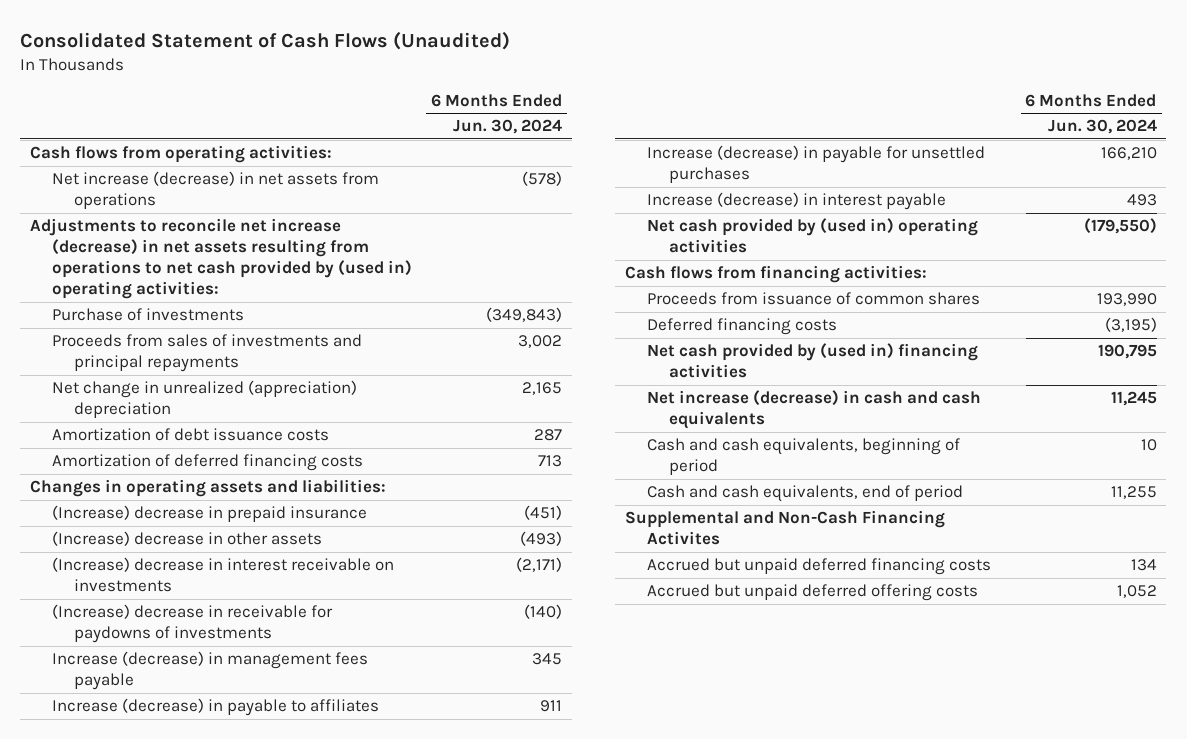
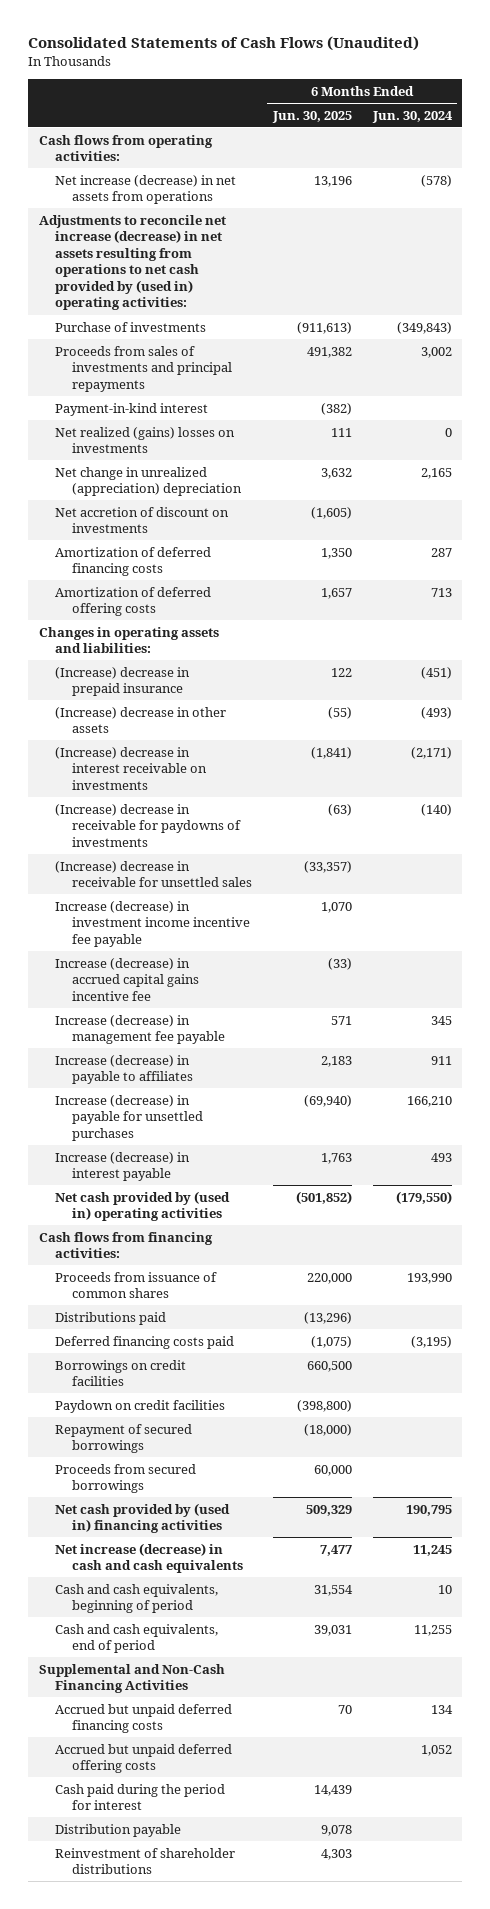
[20,31,511,51] Consolidated Statement of Cash Flows (Unaudited) -> [28,36,420,52] Consolidated Statements of Cash Flows (Unaudited)
none -> [271,110,352,123] Jun. 30, 2025
none -> [55,402,209,416] Payment-in-kind interest
none -> [55,426,236,454] Net realized (gains) losses on investments
none -> [55,506,230,534] Net accretion of discount on investments
[52,428,330,442] Amortization of debt issuance costs -> [55,546,212,577] Amortization of deferred financing costs
[52,454,364,472] Amortization of deferred financing costs -> [55,586,212,617] Amortization of deferred offering costs
none -> [55,860,252,888] (Increase) decrease in receivable for unsettled sales
none -> [55,900,250,947] Increase (decrease) in investment income incentive fee payable
none -> [55,957,199,1001] Increase (decrease) in accrued capital gains incentive fee
[52,651,369,691] Increase (decrease) in management fees payable -> [55,1014,225,1045] Increase (decrease) in management fee payable
none -> [55,1311,167,1325] Distributions paid
[646,318,837,336] Deferred financing costs -> [55,1335,235,1349] Deferred financing costs paid
none -> [55,1359,187,1387] Borrowings on credit facilities
none -> [55,1399,226,1413] Paydown on credit facilities
none -> [55,1423,193,1454] Repayment of secured borrowings
none -> [55,1463,197,1494] Proceeds from secured borrowings
[624,510,945,546] Supplemental and Non-Cash Financing Activites -> [38,1663,225,1694] Supplemental and Non-Cash Financing Activities
none -> [55,1783,226,1811] Cash paid during the period for interest
none -> [55,1823,182,1837] Distribution payable
none -> [55,1847,236,1875] Reinvestment of shareholder distributions

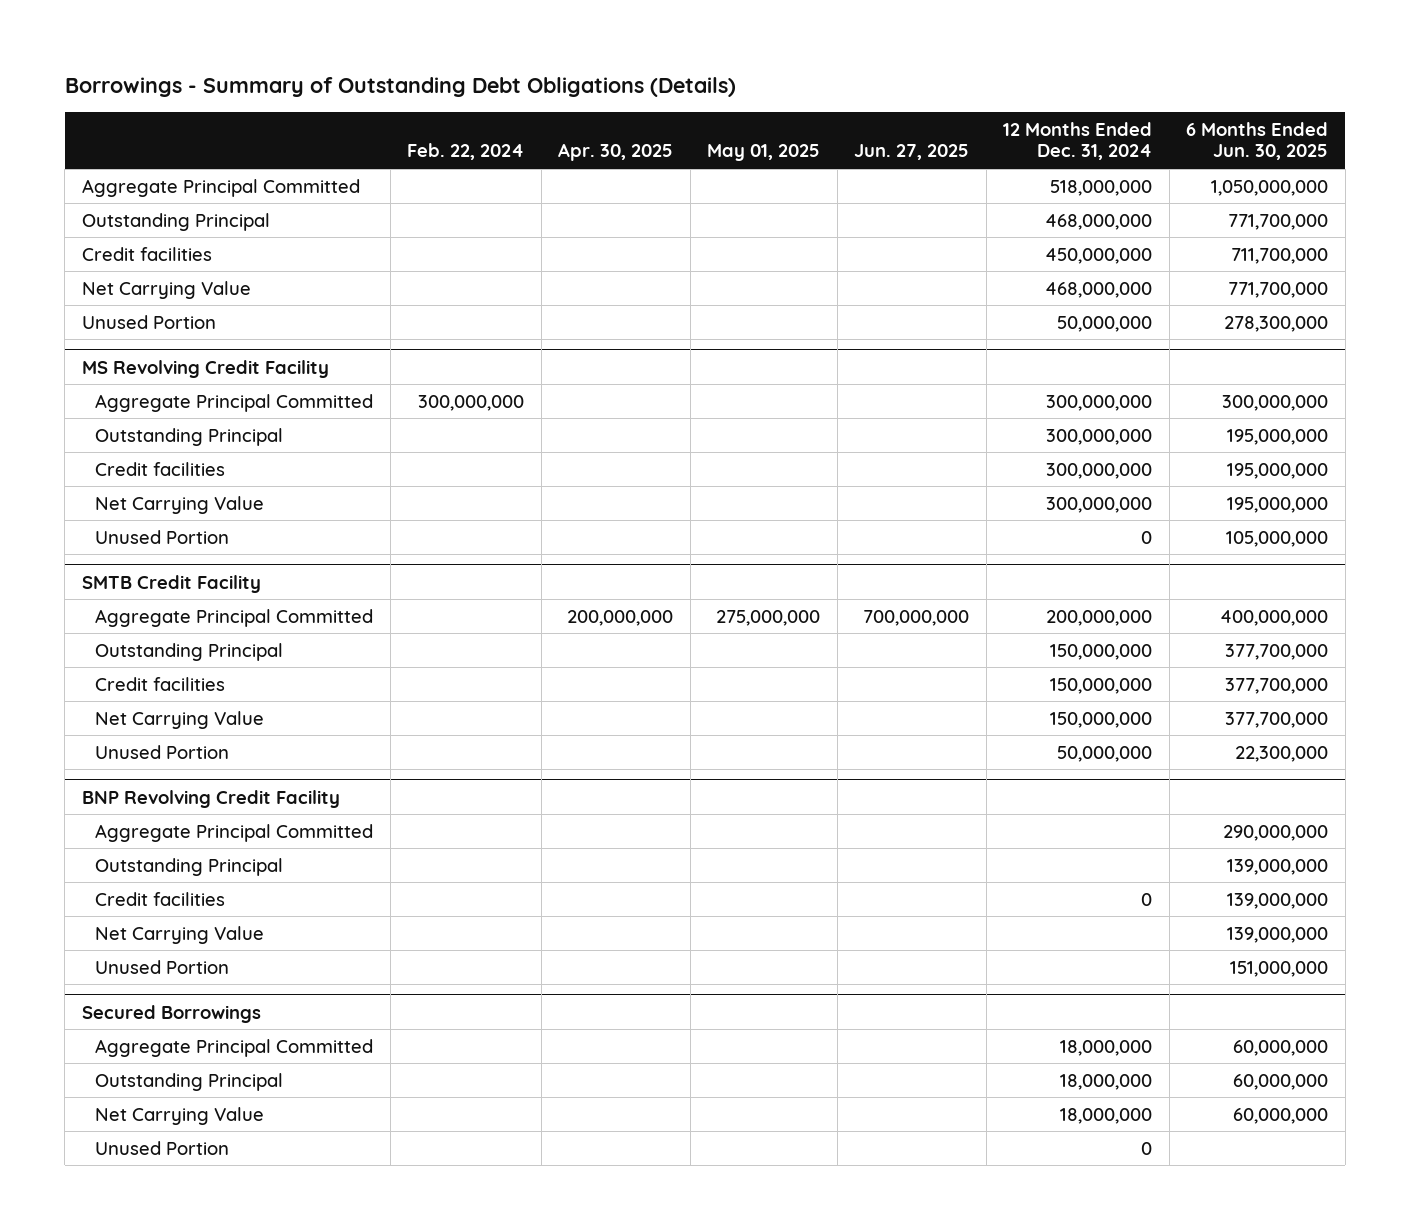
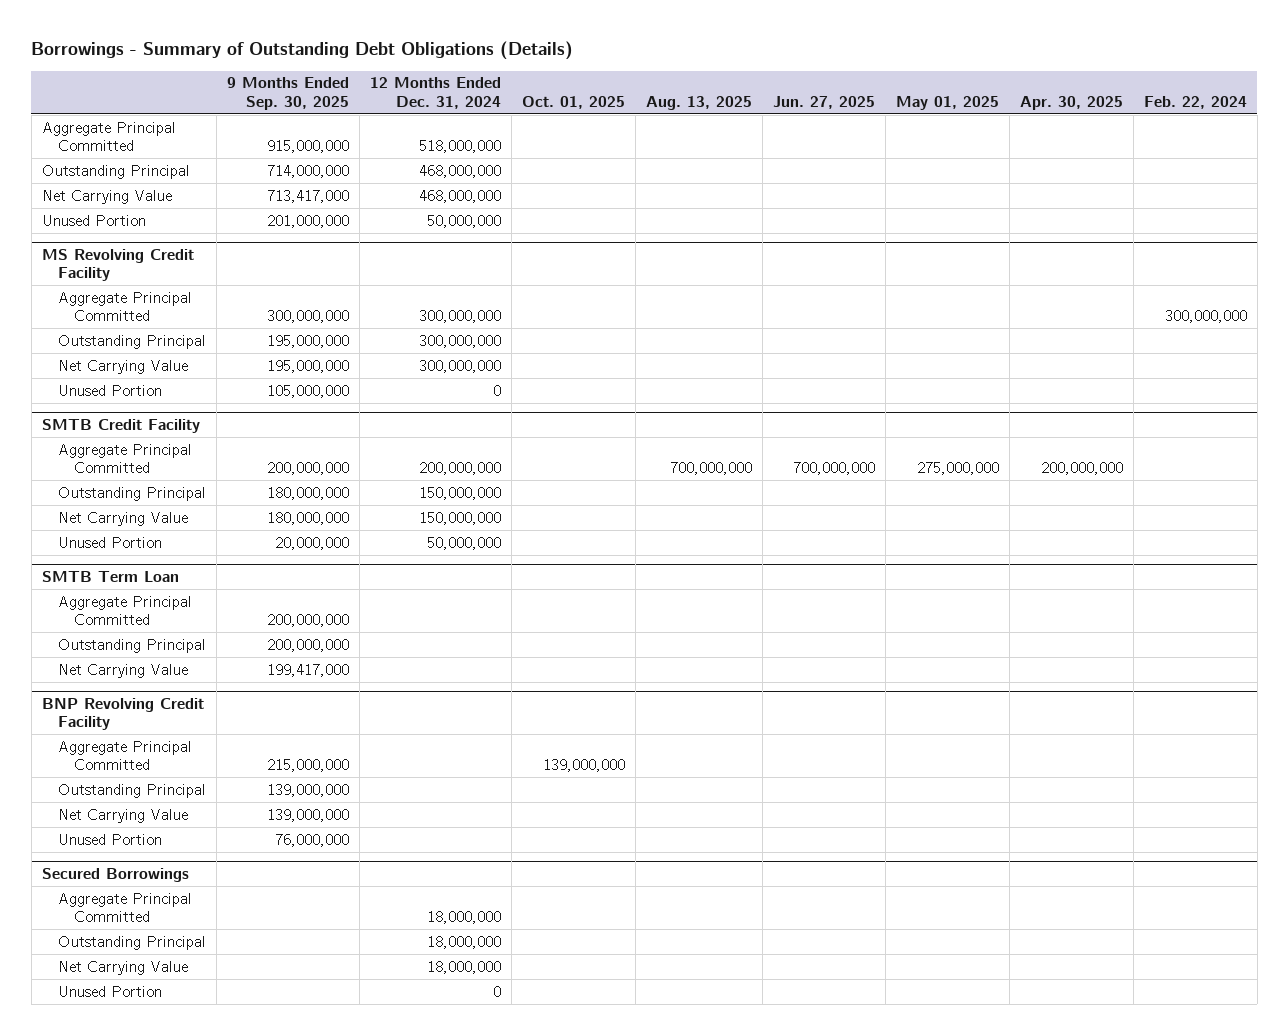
[1186,121,1329,161] 6 Months Ended Jun. 30, 2025 -> none
none -> [226,77,349,110] 9 Months Ended Sep. 30, 2025
none -> [521,95,625,109] Oct. 01, 2025
none -> [645,95,752,110] Aug. 13, 2025
[81,246,212,261] Credit facilities -> none
[95,461,226,476] Credit facilities -> none
[95,676,226,691] Credit facilities -> none
none -> [41,570,179,582] SMTB Term Loan
none -> [57,595,192,625] Aggregate Principal Committed
none -> [57,638,206,653] Outstanding Principal
none -> [57,663,188,678] Net Carrying Value
[95,891,226,906] Credit facilities -> none

